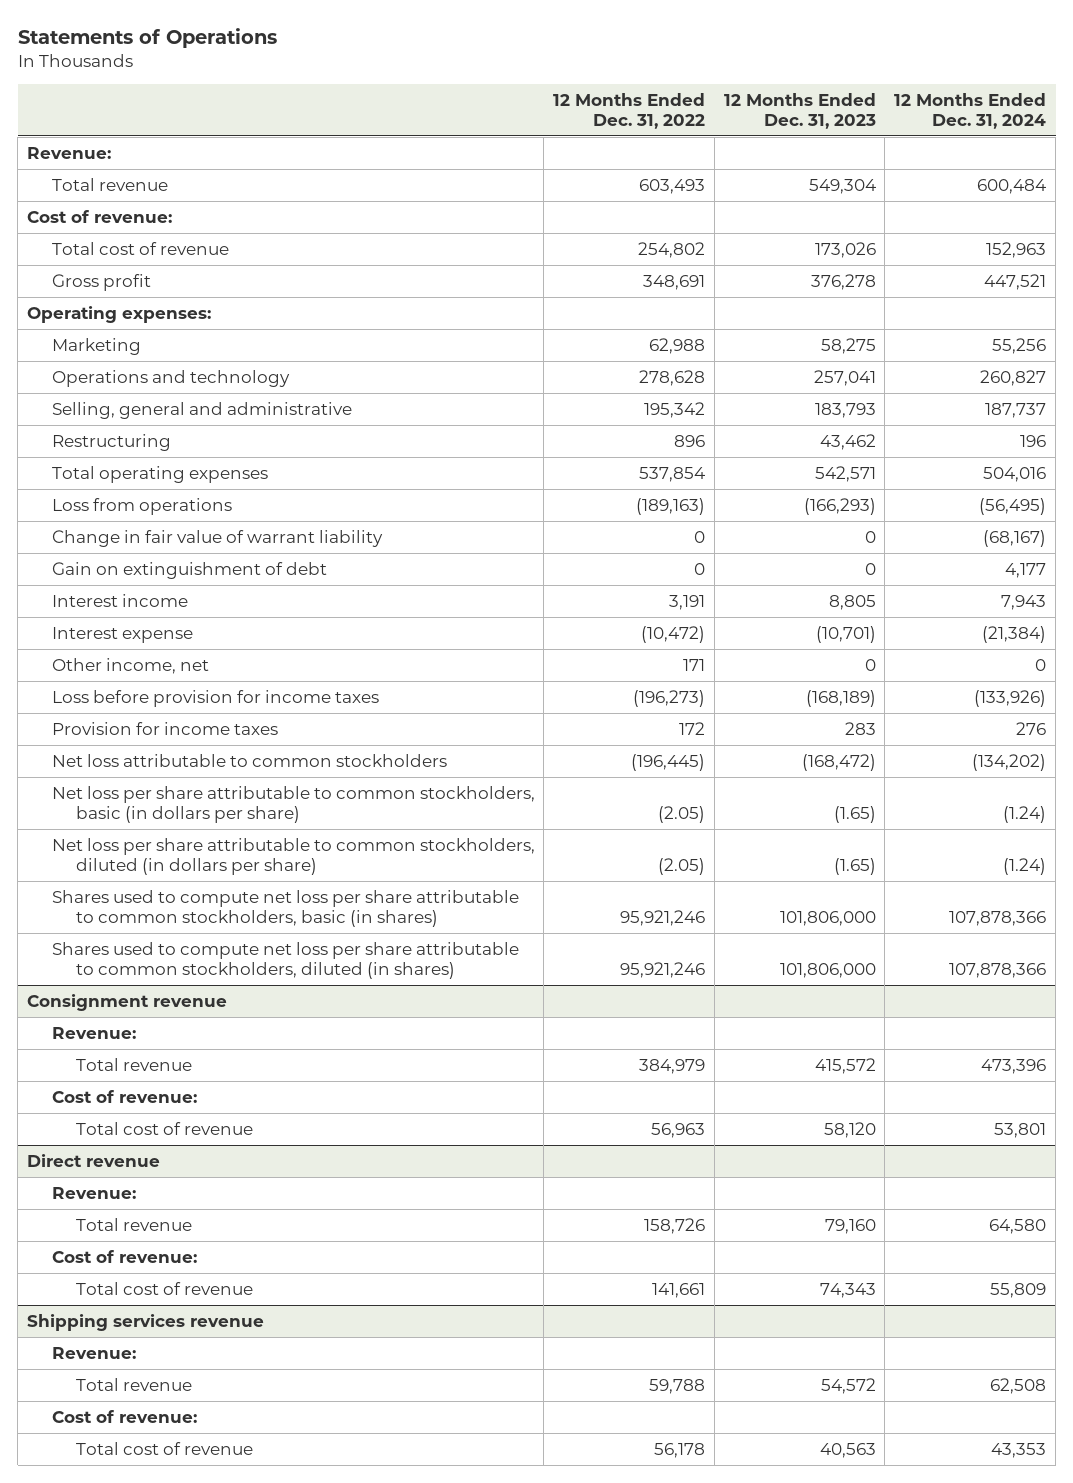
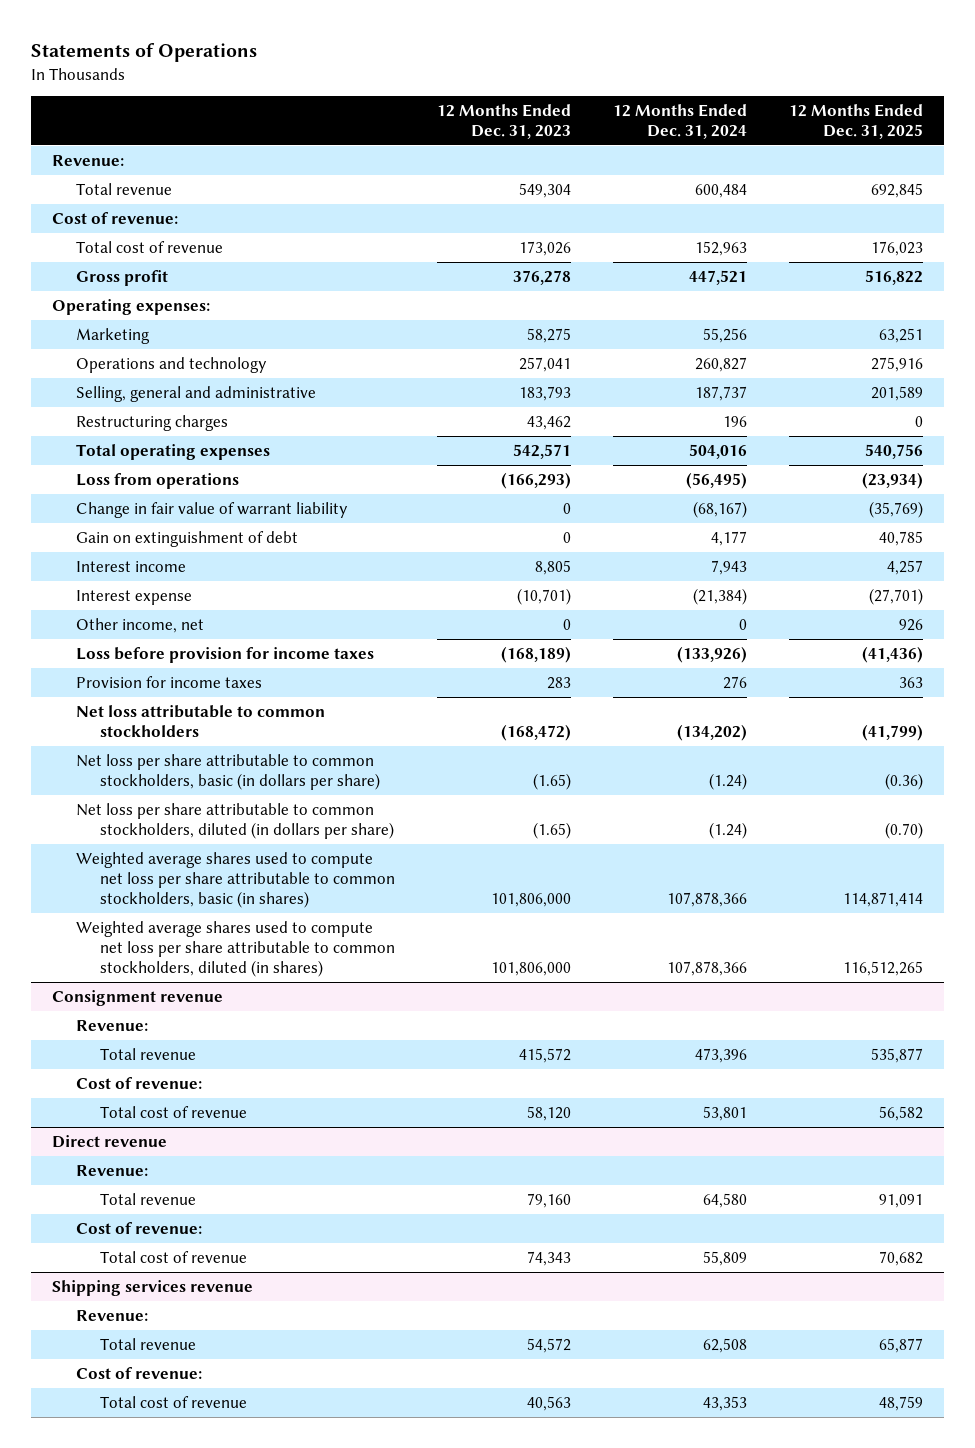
[553,93,706,129] 12 Months Ended Dec. 31, 2022 -> none
none -> [789,104,924,140] 12 Months Ended Dec. 31, 2025
[51,434,171,452] Restructuring -> [75,414,228,431] Restructuring charges
[51,890,519,927] Shares used to compute net loss per share attributable to common stockholders, basic (in shares) -> [75,851,395,908] Weighted average shares used to compute net loss per share attributable to common stockholders, basic (in shares)
[51,942,519,979] Shares used to compute net loss per share attributable to common stockholders, diluted (in shares) -> [75,920,395,977] Weighted average shares used to compute net loss per share attributable to common stockholders, diluted (in shares)

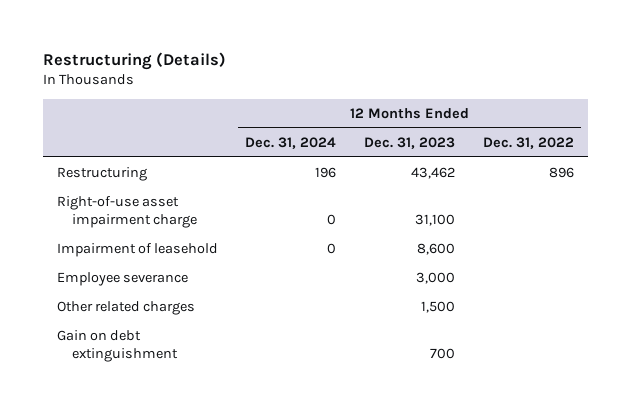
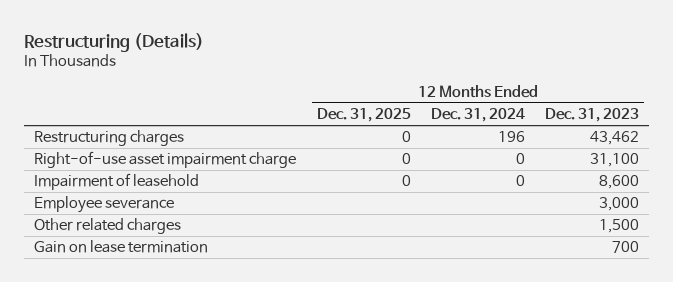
[483,136,575,149] Dec. 31, 2022 -> none
none -> [316,108,411,123] Dec. 31, 2025
[56,167,147,182] Restructuring -> [34,130,185,147] Restructuring charges
[56,330,178,362] Gain on debt extinguishment -> [34,240,209,254] Gain on lease termination

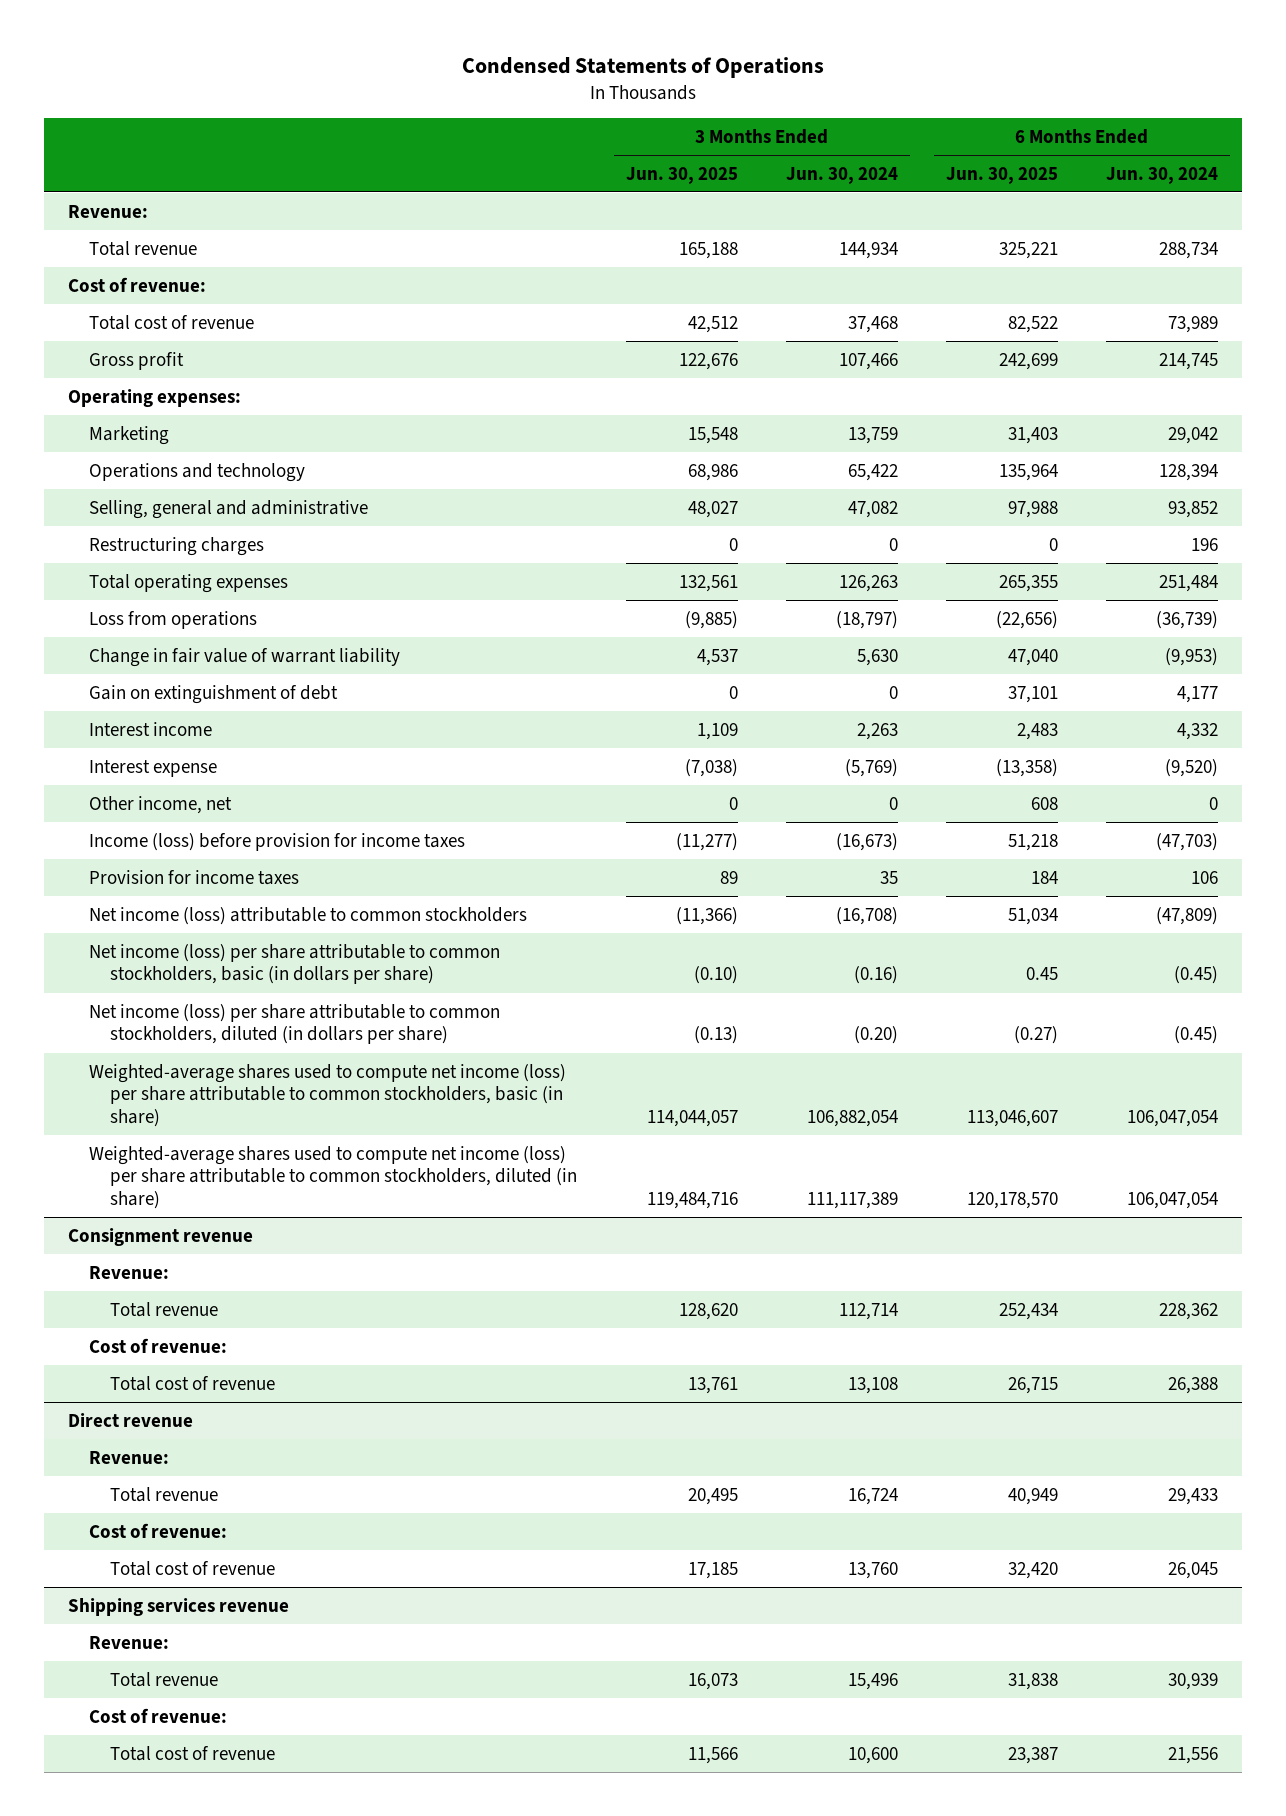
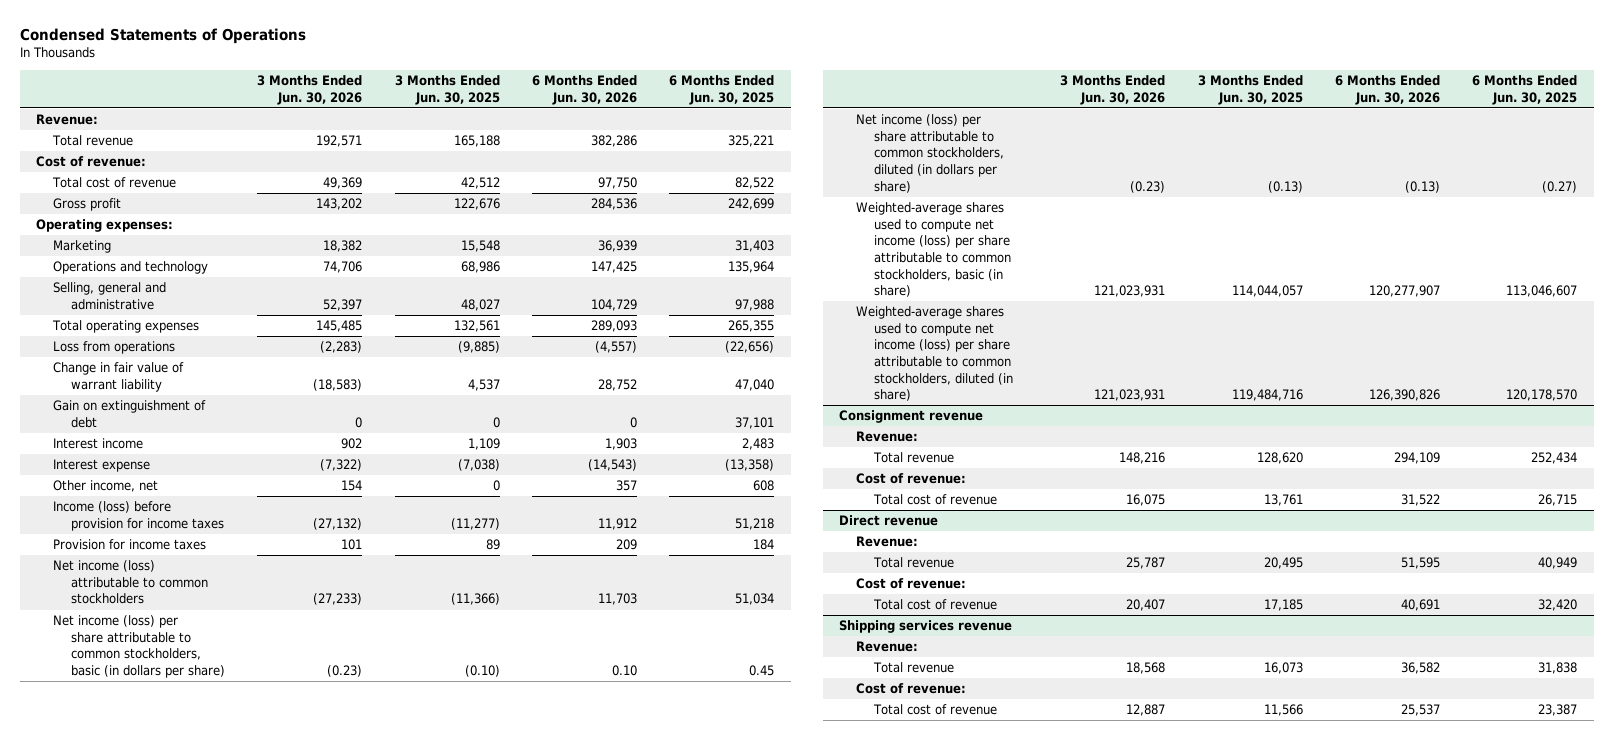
[785,166,898,184] Jun. 30, 2024 -> none
[1106,166,1219,184] Jun. 30, 2024 -> none
none -> [257,75,363,105] 3 Months Ended Jun. 30, 2026
none -> [532,75,638,105] 6 Months Ended Jun. 30, 2026
[89,536,265,556] Restructuring charges -> none

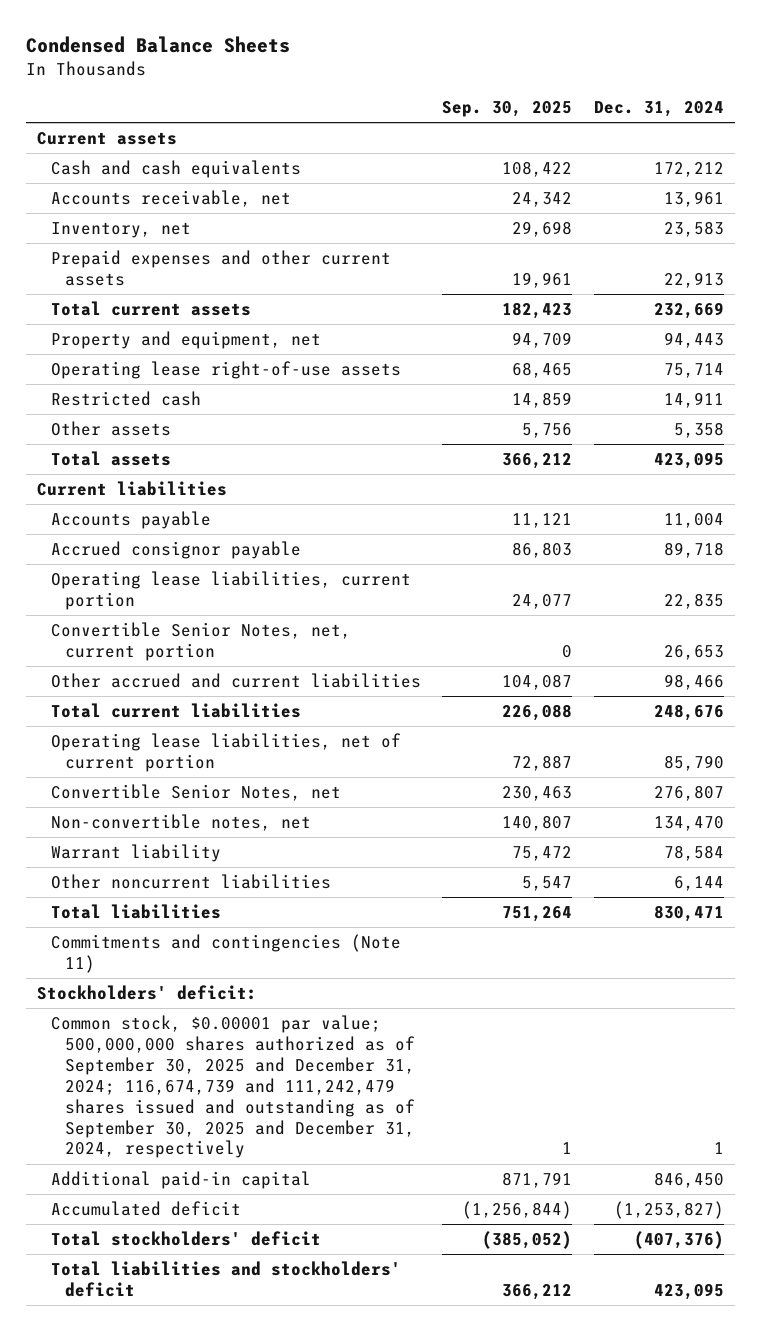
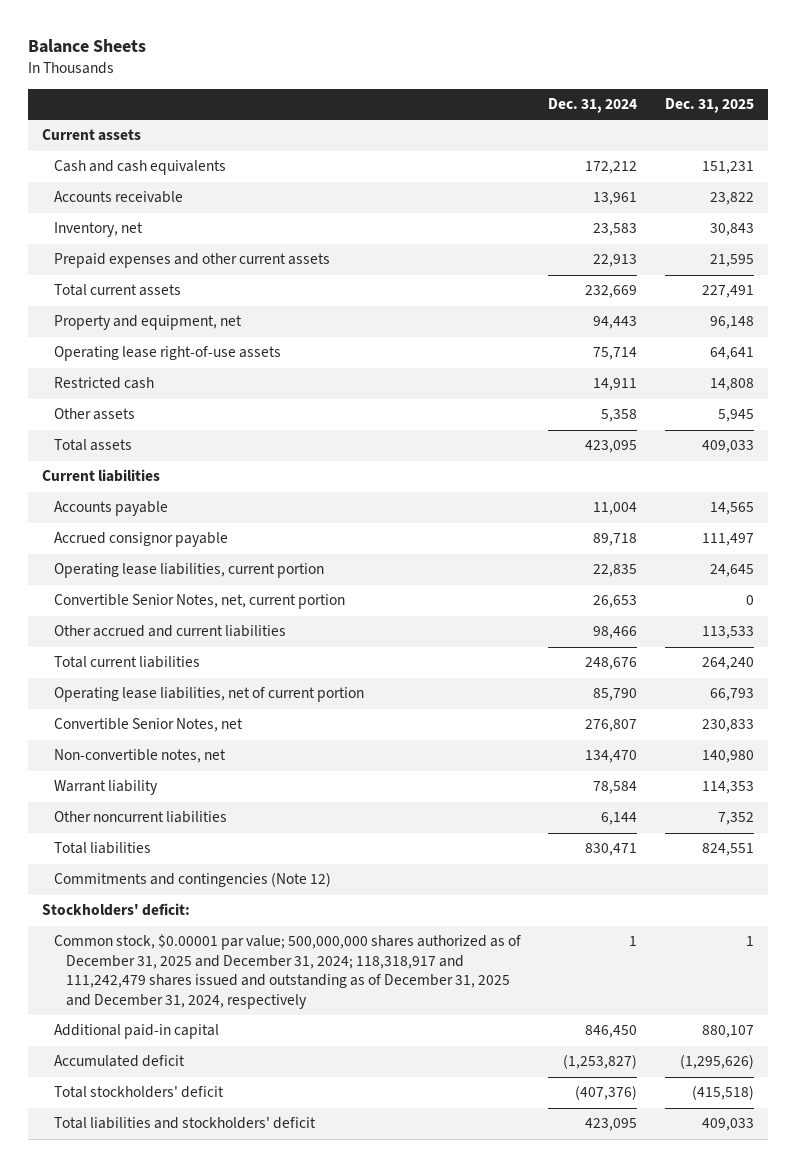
[25,36,290,54] Condensed Balance Sheets -> [28,39,147,54] Balance Sheets
[442,100,573,117] Sep. 30, 2025 -> none
none -> [665,98,755,114] Dec. 31, 2025
[50,189,291,207] Accounts receivable, net -> [53,191,183,204] Accounts receivable
[50,933,401,973] Commitments and contingencies (Note 11) -> [53,872,331,888] Commitments and contingencies (Note 12)
[50,1014,415,1159] Common stock, $0.00001 par value; 500,000,000 shares authorized as of September 30, 2025 and December 31, 2024; 116,674,739 and 111,242,479 shares issued and outstanding as of September 30, 2025 and December 31, 2024, respectively -> [53,934,521,1009] Common stock, $0.00001 par value; 500,000,000 shares authorized as of December 31, 2025 and December 31, 2024; 118,318,917 and 111,242,479 shares issued and outstanding as of December 31, 2025 and December 31, 2024, respectively

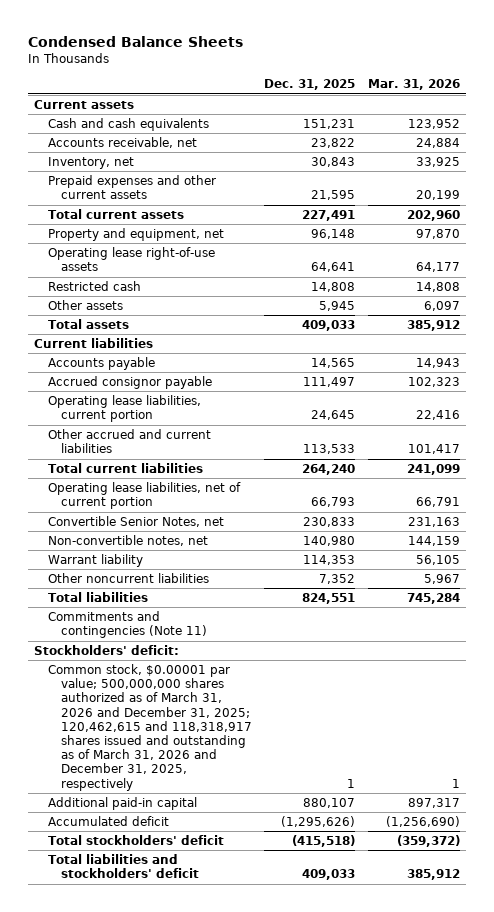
[28,39,147,54] Balance Sheets -> [28,35,244,47] Condensed Balance Sheets
[548,98,638,114] Dec. 31, 2024 -> none
none -> [367,79,460,91] Mar. 31, 2026
[53,191,183,204] Accounts receivable -> [47,136,197,148] Accounts receivable, net
[53,594,345,610] Convertible Senior Notes, net, current portion -> none
[53,872,331,888] Commitments and contingencies (Note 12) -> [47,610,208,639] Commitments and contingencies (Note 11)
[53,934,521,1009] Common stock, $0.00001 par value; 500,000,000 shares authorized as of December 31, 2025 and December 31, 2024; 118,318,917 and 111,242,479 shares issued and outstanding as of December 31, 2025 and December 31, 2024, respectively -> [47,663,253,791] Common stock, $0.00001 par value; 500,000,000 shares authorized as of March 31, 2026 and December 31, 2025; 120,462,615 and 118,318,917 shares issued and outstanding as of March 31, 2026 and December 31, 2025, respectively

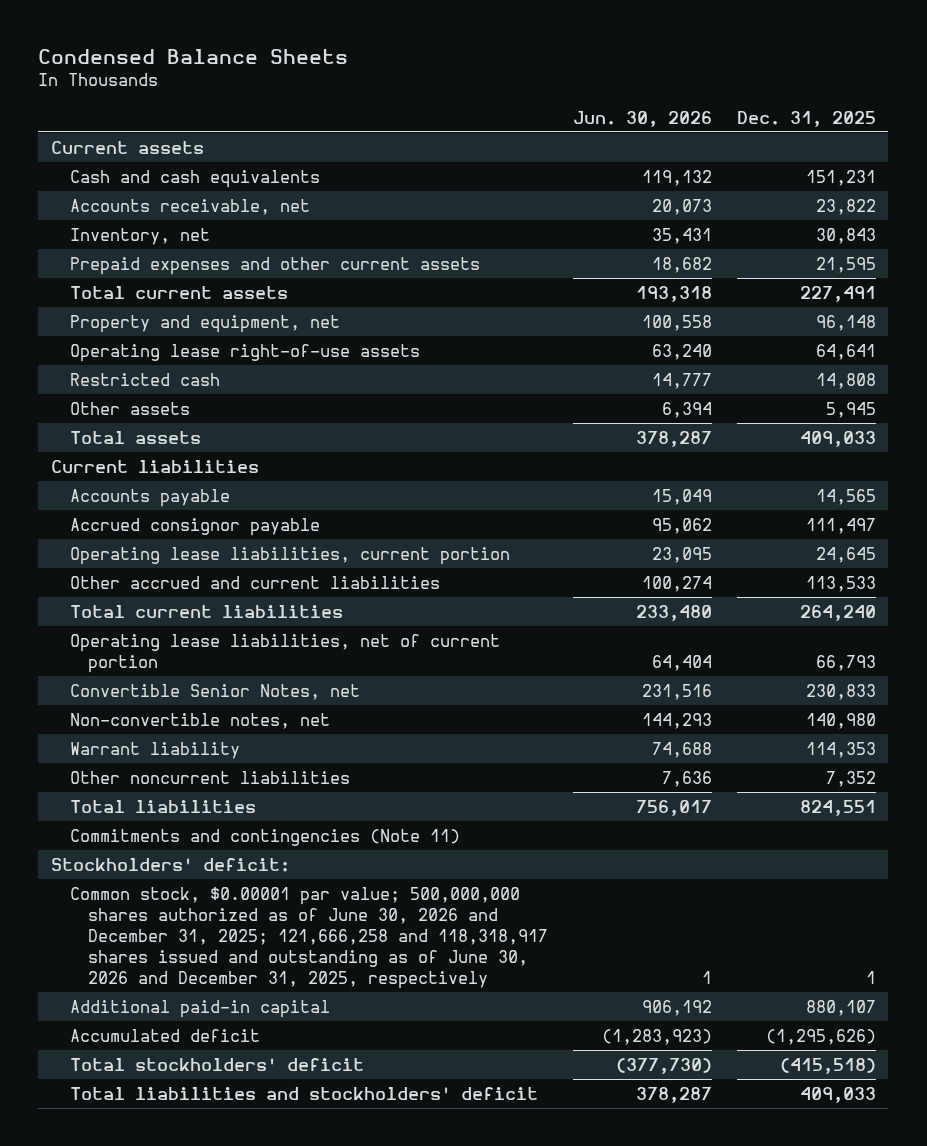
[367,79,460,91] Mar. 31, 2026 -> none
none -> [573,110,713,127] Jun. 30, 2026
[47,663,253,791] Common stock, $0.00001 par value; 500,000,000 shares authorized as of March 31, 2026 and December 31, 2025; 120,462,615 and 118,318,917 shares issued and outstanding as of March 31, 2026 and December 31, 2025, respectively -> [69,886,549,990] Common stock, $0.00001 par value; 500,000,000 shares authorized as of June 30, 2026 and December 31, 2025; 121,666,258 and 118,318,917 shares issued and outstanding as of June 30, 2026 and December 31, 2025, respectively

